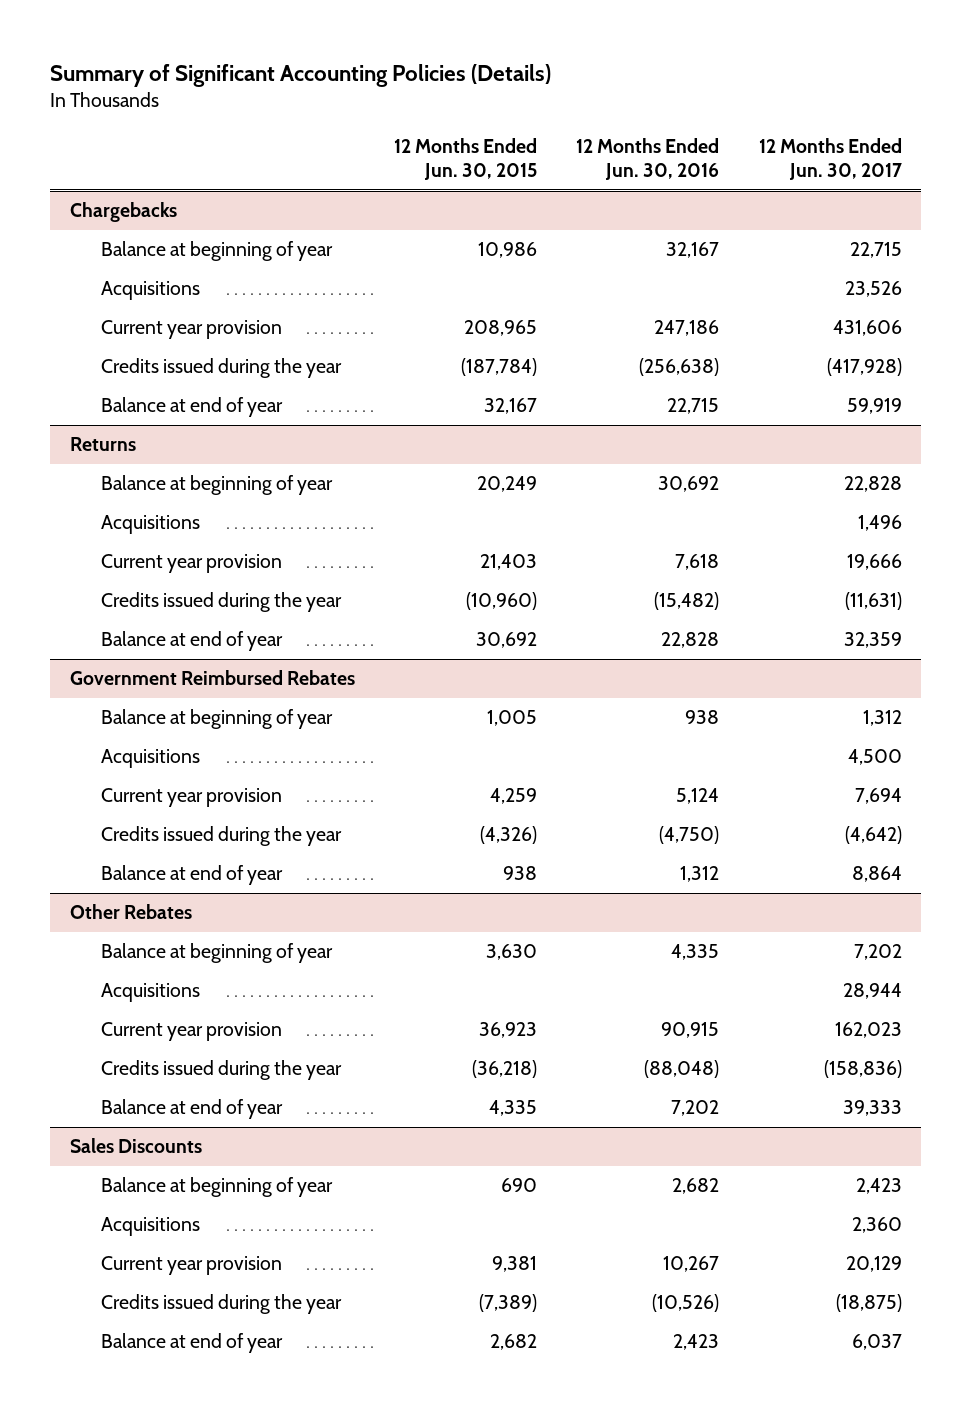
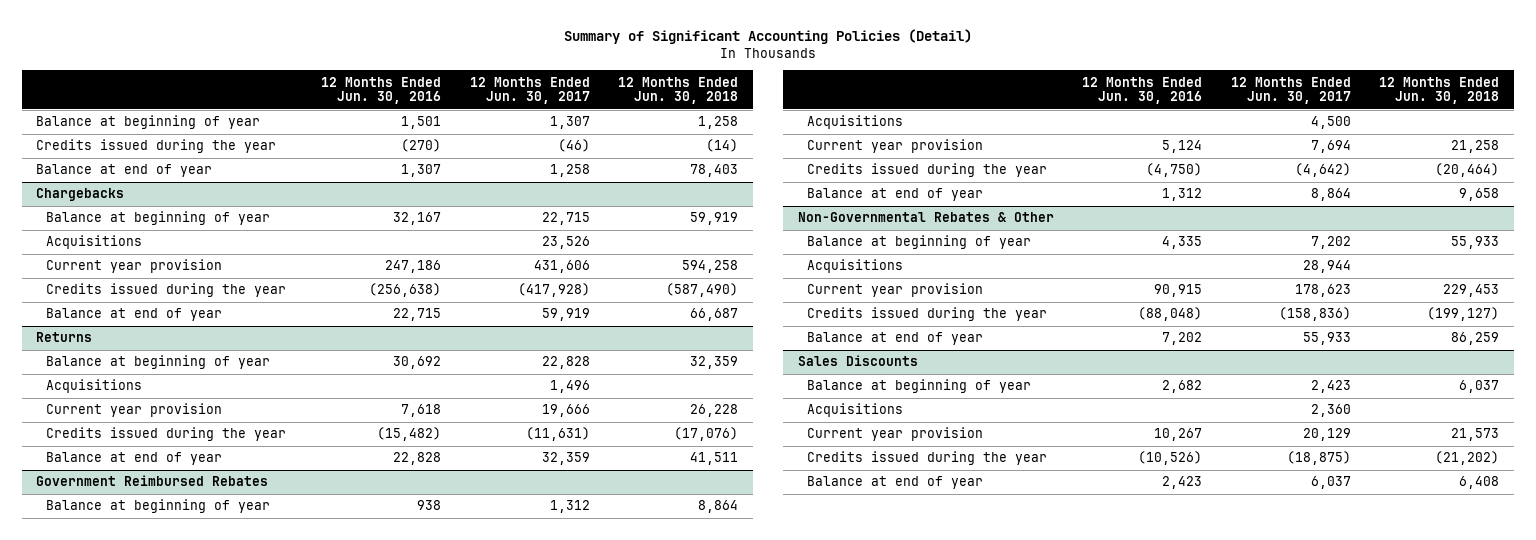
[50,63,552,87] Summary of Significant Accounting Policies (Details) -> [563,29,972,45] Summary of Significant Accounting Policies (Detail)
[394,138,538,181] 12 Months Ended Jun. 30, 2015 -> none
none -> [618,76,739,105] 12 Months Ended Jun. 30, 2018
none -> [36,115,261,130] Balance at beginning of year
none -> [36,139,277,154] Credits issued during the year
none -> [36,164,213,178] Balance at end of year
[69,904,192,920] Other Rebates -> [797,212,1054,223] Non-Governmental Rebates & Other
[834,1022,902,1039] 162,023 -> [1294,284,1351,298] 178,623
[842,1100,902,1117] 39,333 -> [1302,332,1351,346] 55,933

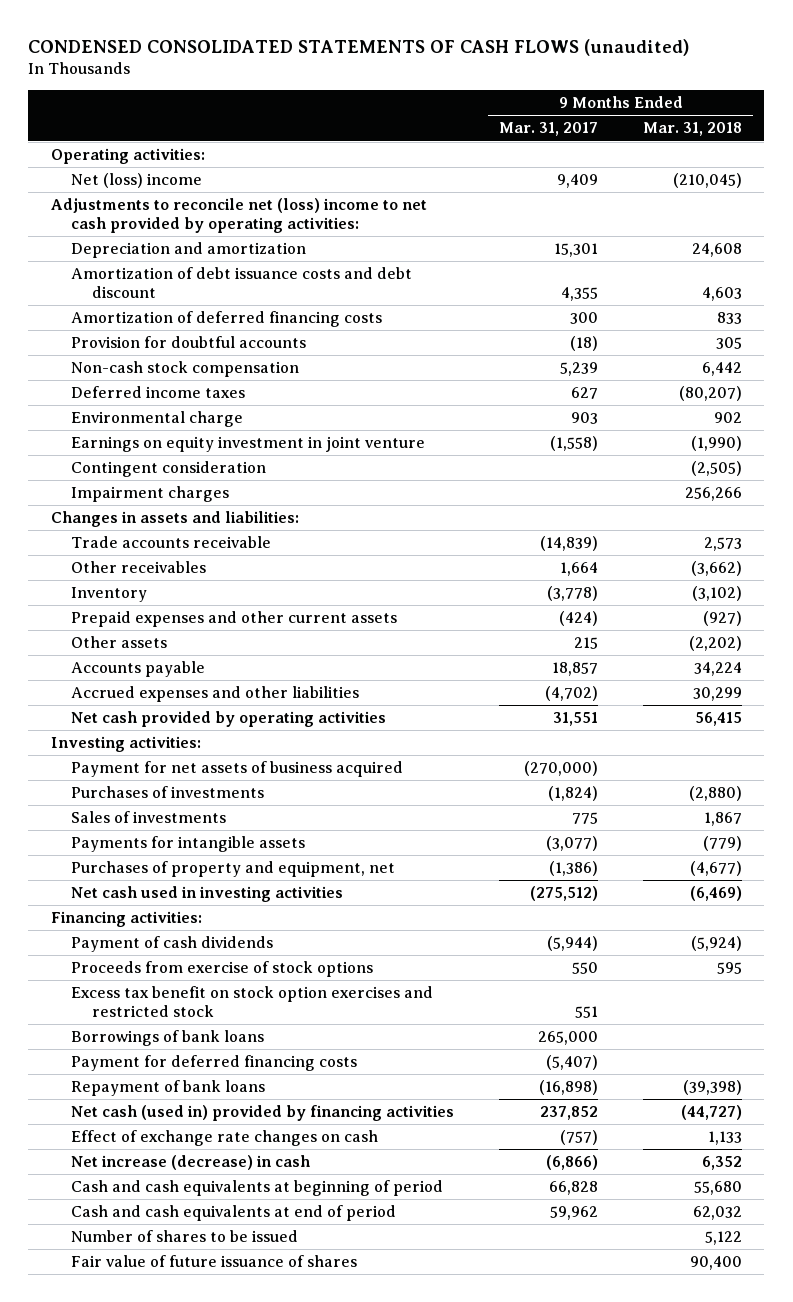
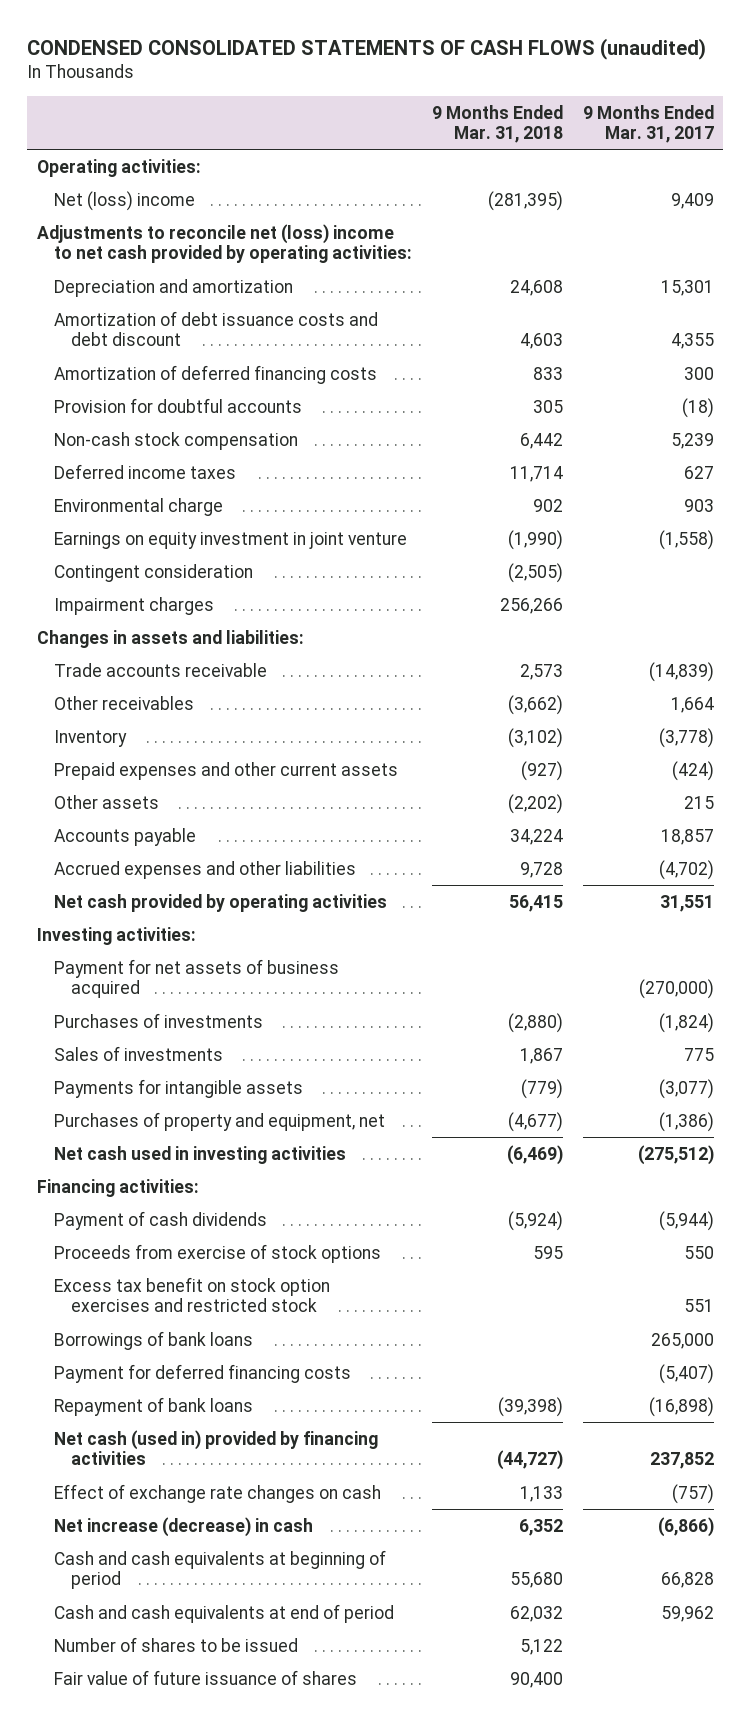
[672,173,742,189] (210,045) -> [487,190,563,211] (281,395)
[678,386,742,402] (80,207) -> [509,465,563,482] 11,714
[692,687,742,702] 30,299 -> [519,861,563,878] 9,728

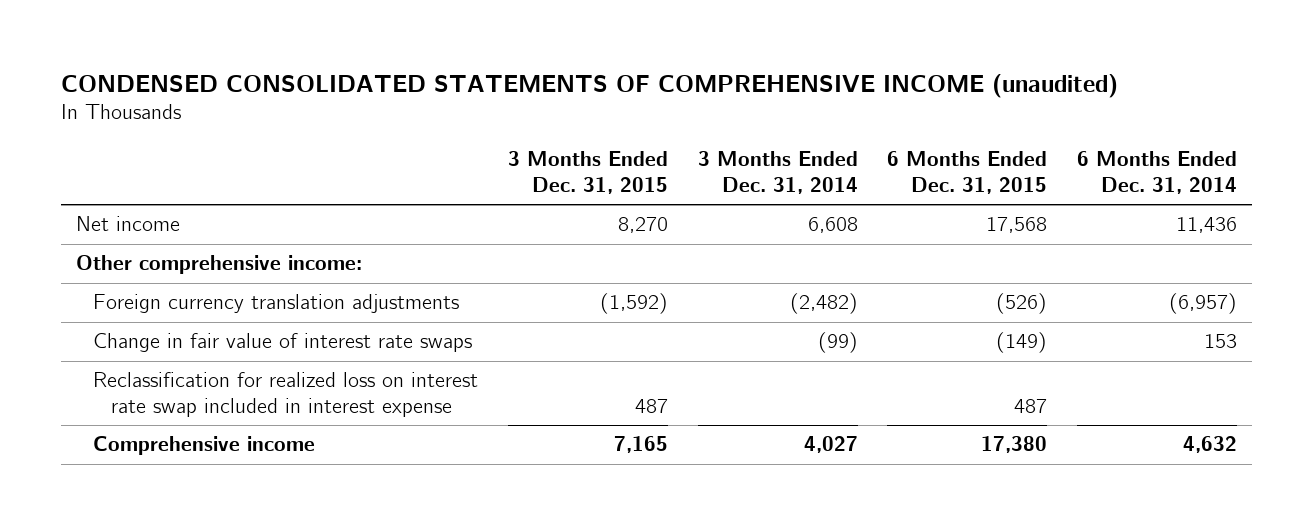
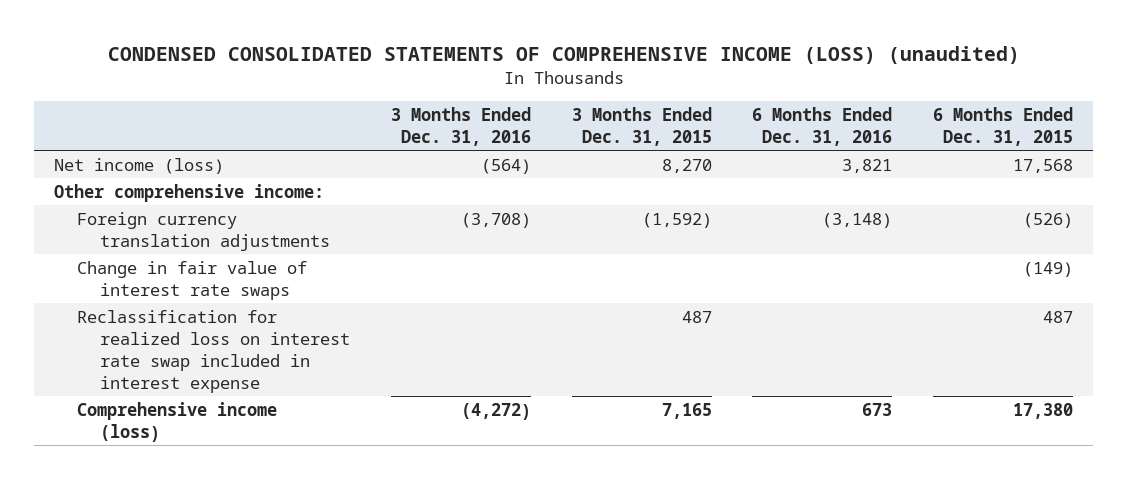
[60,74,1118,99] CONDENSED CONSOLIDATED STATEMENTS OF COMPREHENSIVE INCOME (unaudited) -> [107,45,1020,64] CONDENSED CONSOLIDATED STATEMENTS OF COMPREHENSIVE INCOME (LOSS) (unaudited)
[697,151,858,194] 3 Months Ended Dec. 31, 2014 -> none
[1077,151,1238,194] 6 Months Ended Dec. 31, 2014 -> none
none -> [390,106,531,146] 3 Months Ended Dec. 31, 2016
none -> [752,106,893,146] 6 Months Ended Dec. 31, 2016
[75,216,180,232] Net income -> [54,157,225,174] Net income (loss)
[93,436,316,456] Comprehensive income -> [77,401,278,442] Comprehensive income (loss)

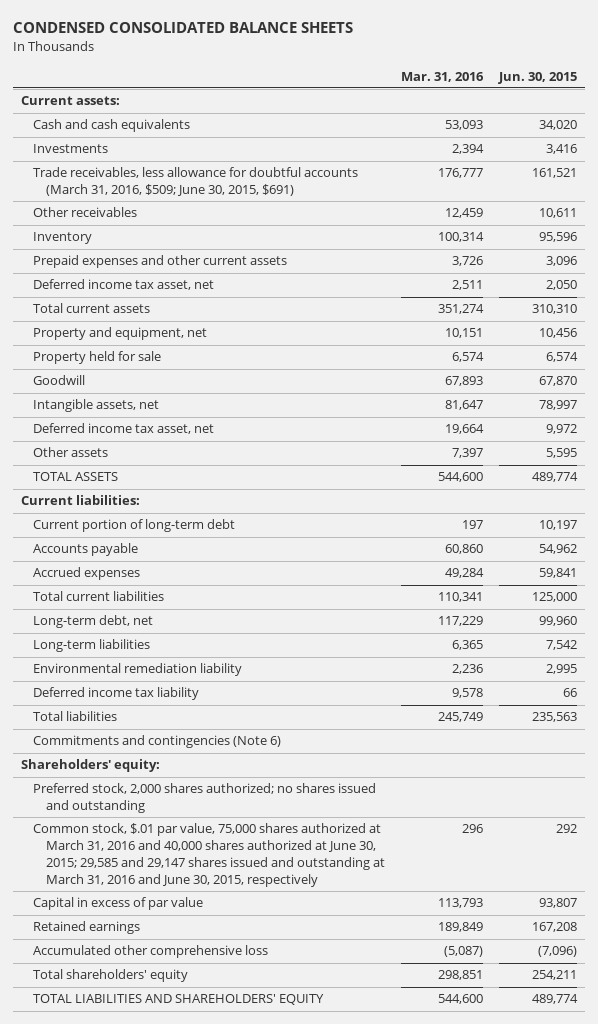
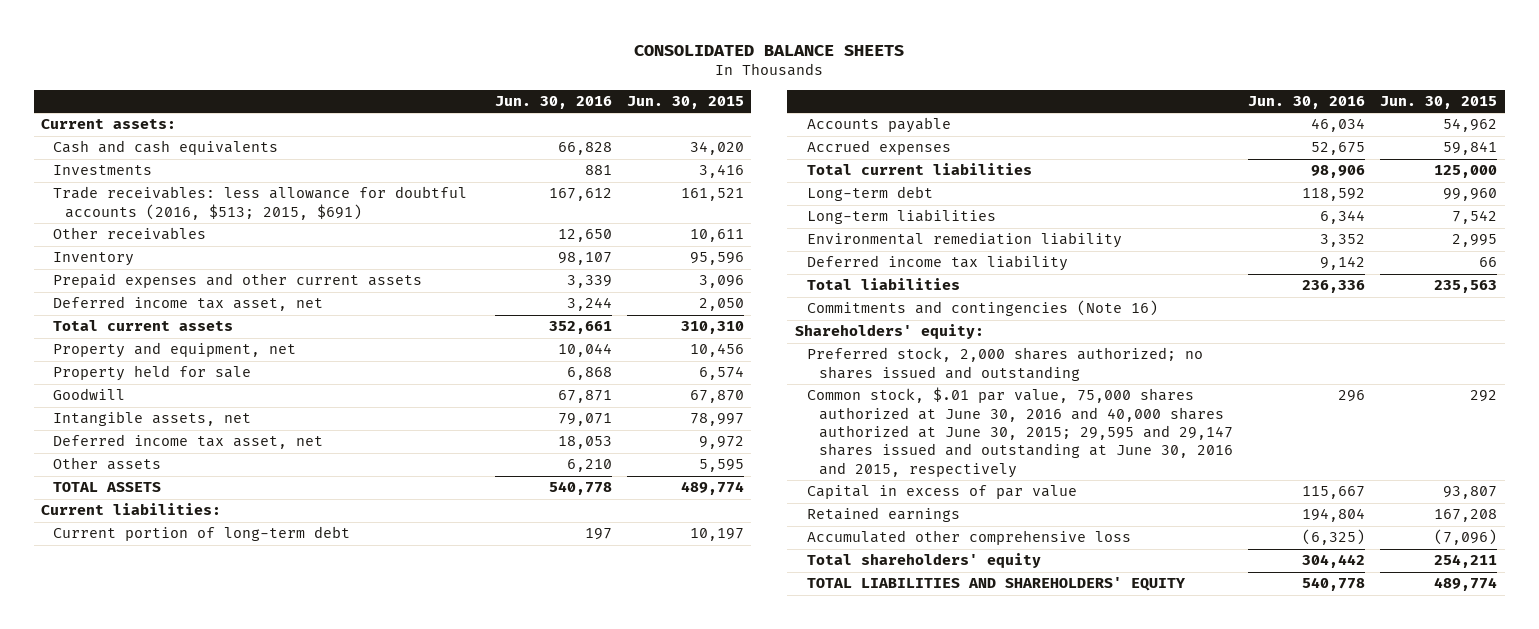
[12,22,353,34] CONDENSED CONSOLIDATED BALANCE SHEETS -> [634,45,905,57] CONSOLIDATED BALANCE SHEETS
[400,71,484,82] Mar. 31, 2016 -> none
none -> [494,96,612,110] Jun. 30, 2016
[33,167,359,197] Trade receivables, less allowance for doubtful accounts (March 31, 2016, $509; June 30, 2015, $691) -> [53,186,468,220] Trade receivables: less allowance for doubtful accounts (2016, $513; 2015, $691)
[33,615,154,629] Long-term debt, net -> [806,186,933,202] Long-term debt
[33,735,282,749] Commitments and contingencies (Note 6) -> [806,300,1158,317] Commitments and contingencies (Note 16)
[33,823,385,888] Common stock, $.01 par value, 75,000 shares authorized at March 31, 2016 and 40,000 shares authorized at June 30, 2015; 29,585 and 29,147 shares issued and outstanding at March 31, 2016 and June 30, 2015, respectively -> [806,387,1233,478] Common stock, $.01 par value, 75,000 shares authorized at June 30, 2016 and 40,000 shares authorized at June 30, 2015; 29,595 and 29,147 shares issued and outstanding at June 30, 2016 and 2015, respectively

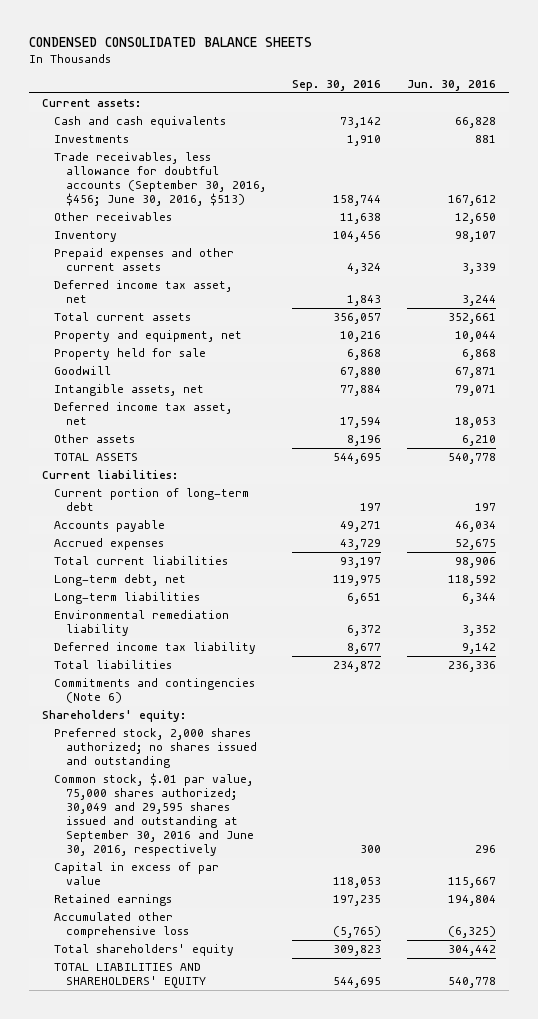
[634,45,905,57] CONSOLIDATED BALANCE SHEETS -> [28,37,312,48] CONDENSED CONSOLIDATED BALANCE SHEETS
[626,96,744,110] Jun. 30, 2015 -> none
none -> [291,79,381,91] Sep. 30, 2016
[53,186,468,220] Trade receivables: less allowance for doubtful accounts (2016, $513; 2015, $691) -> [53,151,266,207] Trade receivables, less allowance for doubtful accounts (September 30, 2016, $456; June 30, 2016, $513)
[806,186,933,202] Long-term debt -> [53,573,186,586] Long-term debt, net
[806,300,1158,317] Commitments and contingencies (Note 16) -> [53,677,255,704] Commitments and contingencies (Note 6)
[806,387,1233,478] Common stock, $.01 par value, 75,000 shares authorized at June 30, 2016 and 40,000 shares authorized at June 30, 2015; 29,595 and 29,147 shares issued and outstanding at June 30, 2016 and 2015, respectively -> [53,772,254,857] Common stock, $.01 par value, 75,000 shares authorized; 30,049 and 29,595 shares issued and outstanding at September 30, 2016 and June 30, 2016, respectively

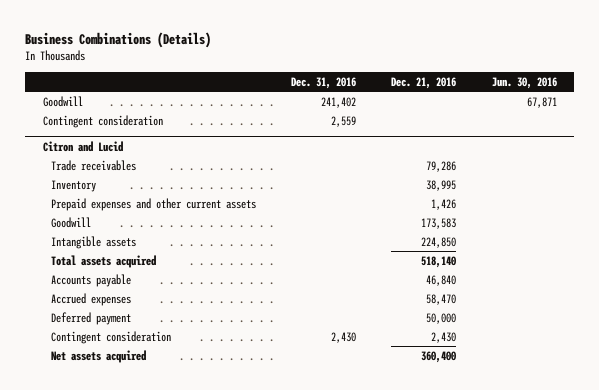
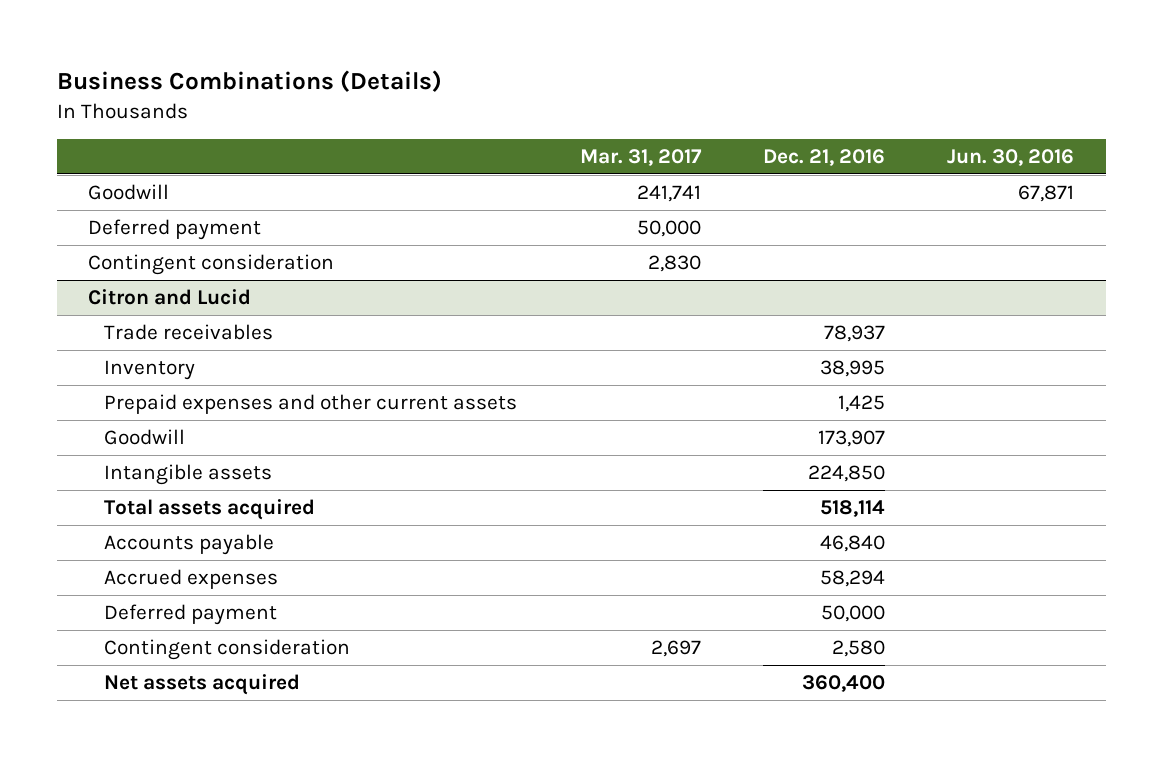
[291,76,357,89] Dec. 31, 2016 -> none
none -> [579,149,702,167] Mar. 31, 2017
none -> [87,219,261,241] Deferred payment
[426,160,457,172] 79,286 -> [824,325,886,343] 78,937
[431,198,457,210] 1,426 -> [838,395,886,413] 1,425
[421,217,457,229] 173,583 -> [818,430,886,448] 173,907
[421,255,457,268] 518,140 -> [820,500,886,518] 518,114
[426,293,457,305] 58,470 -> [820,570,886,588] 58,294
[431,331,457,343] 2,430 -> [832,640,886,658] 2,580

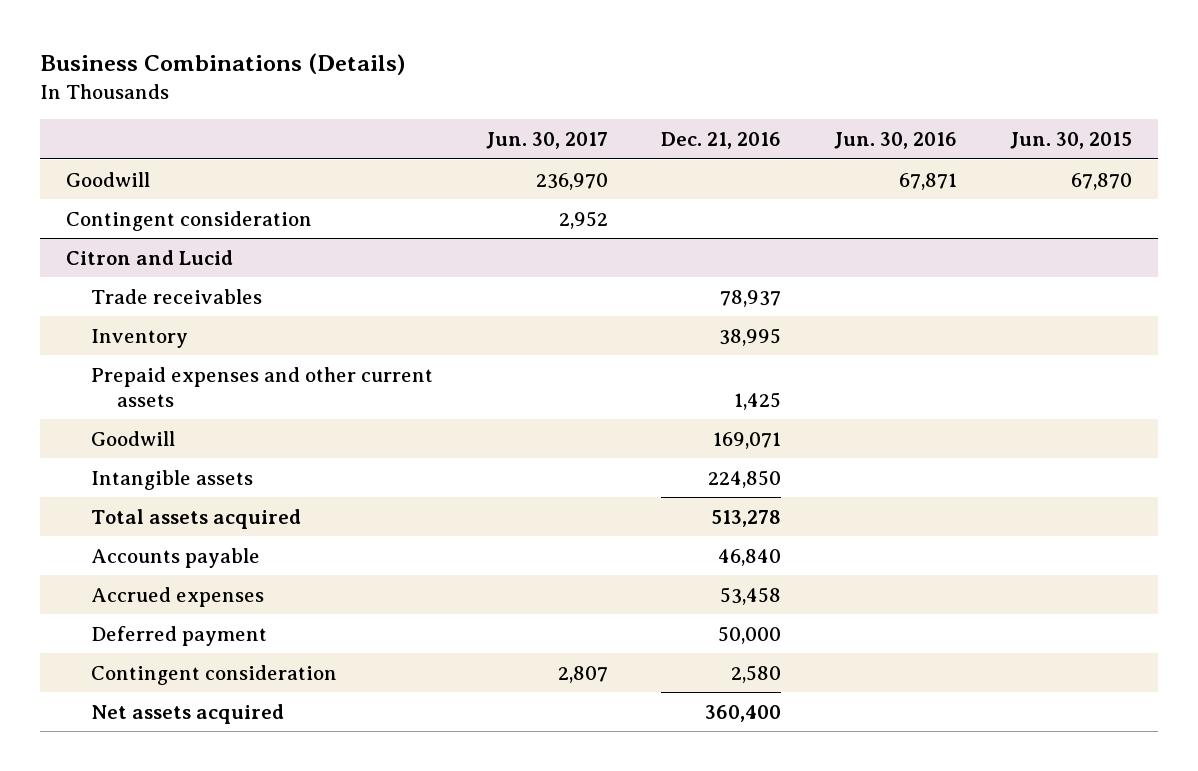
[579,149,702,167] Mar. 31, 2017 -> none
none -> [486,132,609,150] Jun. 30, 2017
none -> [1009,132,1132,150] Jun. 30, 2015
[87,219,261,241] Deferred payment -> none
[818,430,886,448] 173,907 -> [713,431,782,449] 169,071
[820,500,886,518] 518,114 -> [711,509,782,527] 513,278
[820,570,886,588] 58,294 -> [720,586,782,605] 53,458

